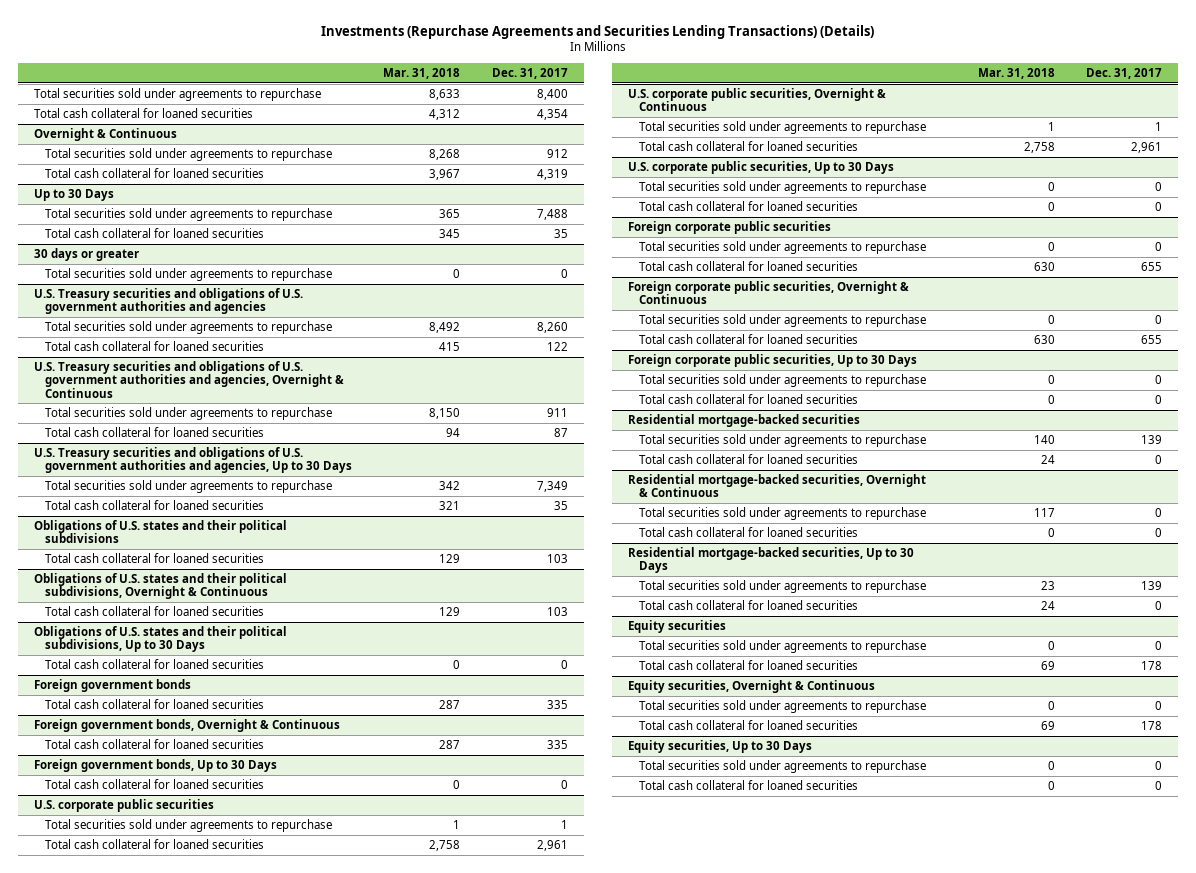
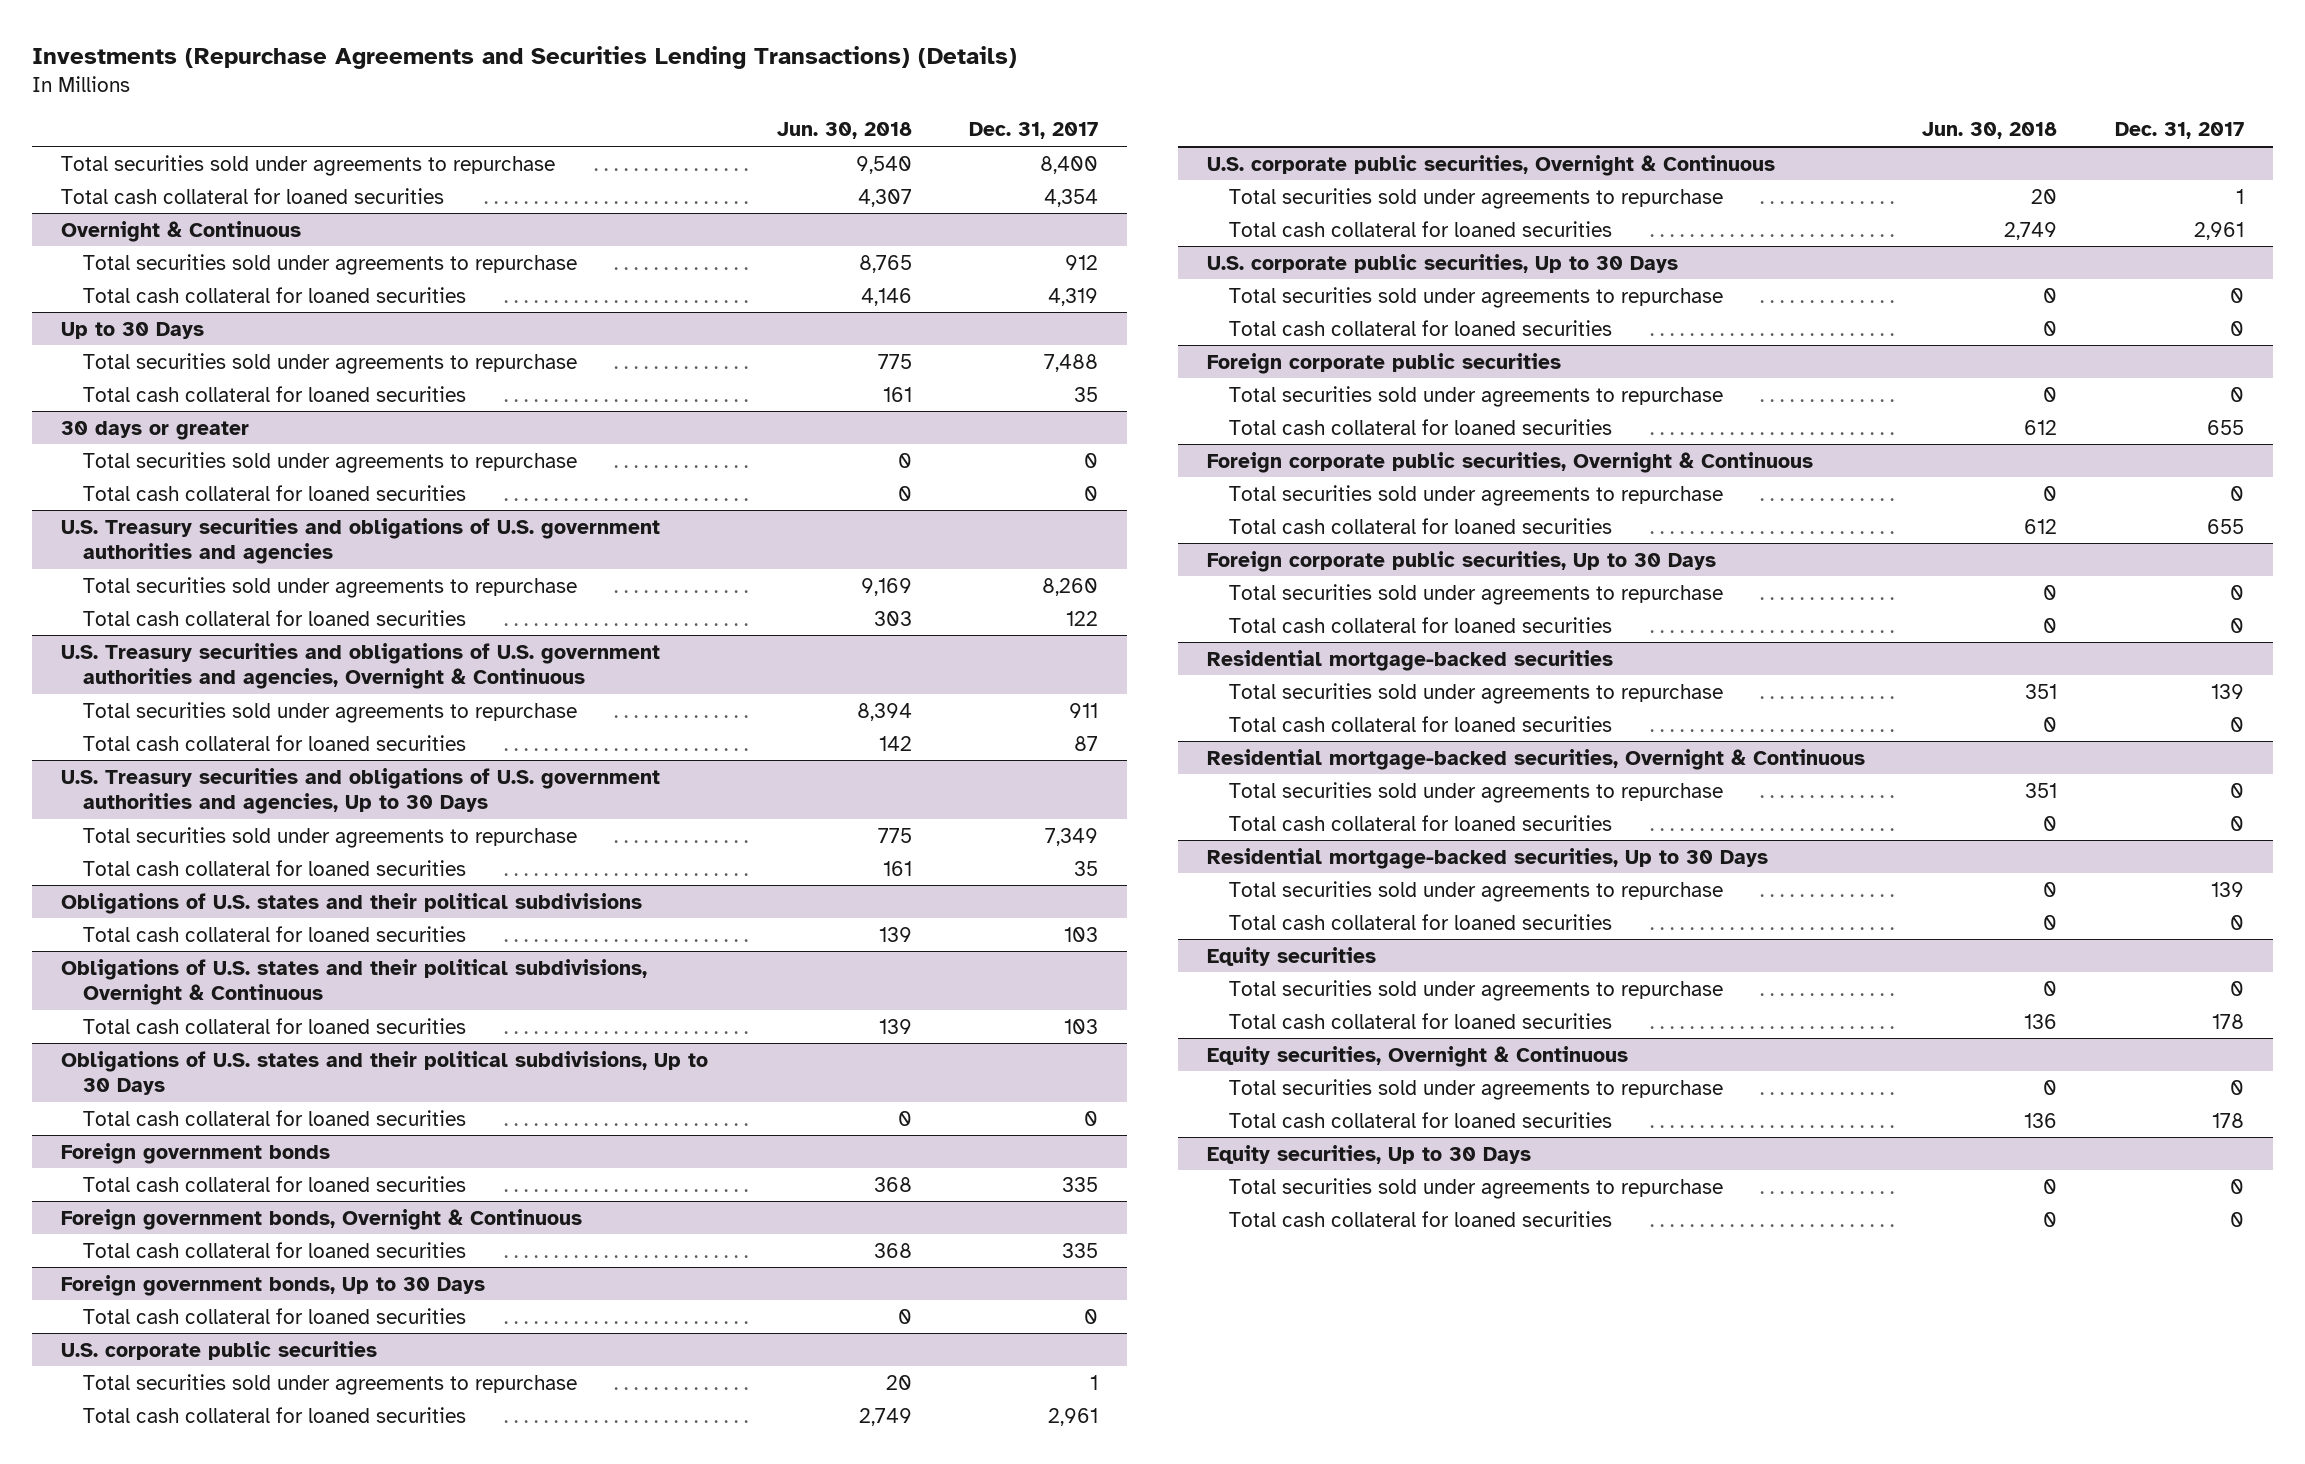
[383,67,461,79] Mar. 31, 2018 -> none
none -> [776,122,912,140] Jun. 30, 2018
none -> [82,484,466,501] Total cash collateral for loaned securities

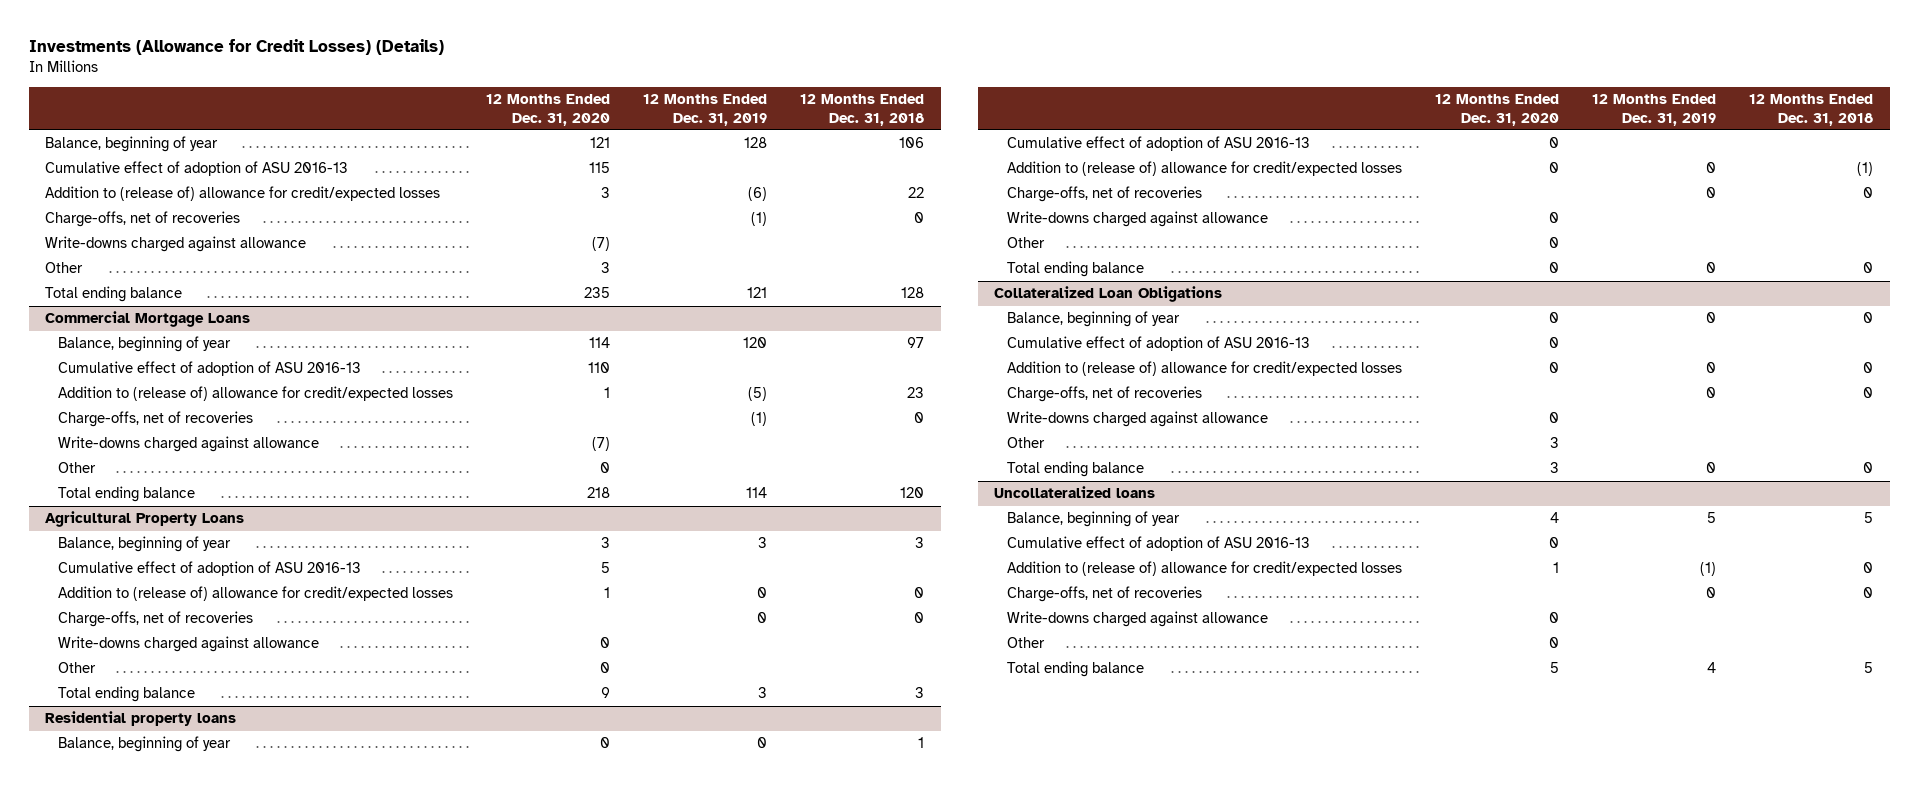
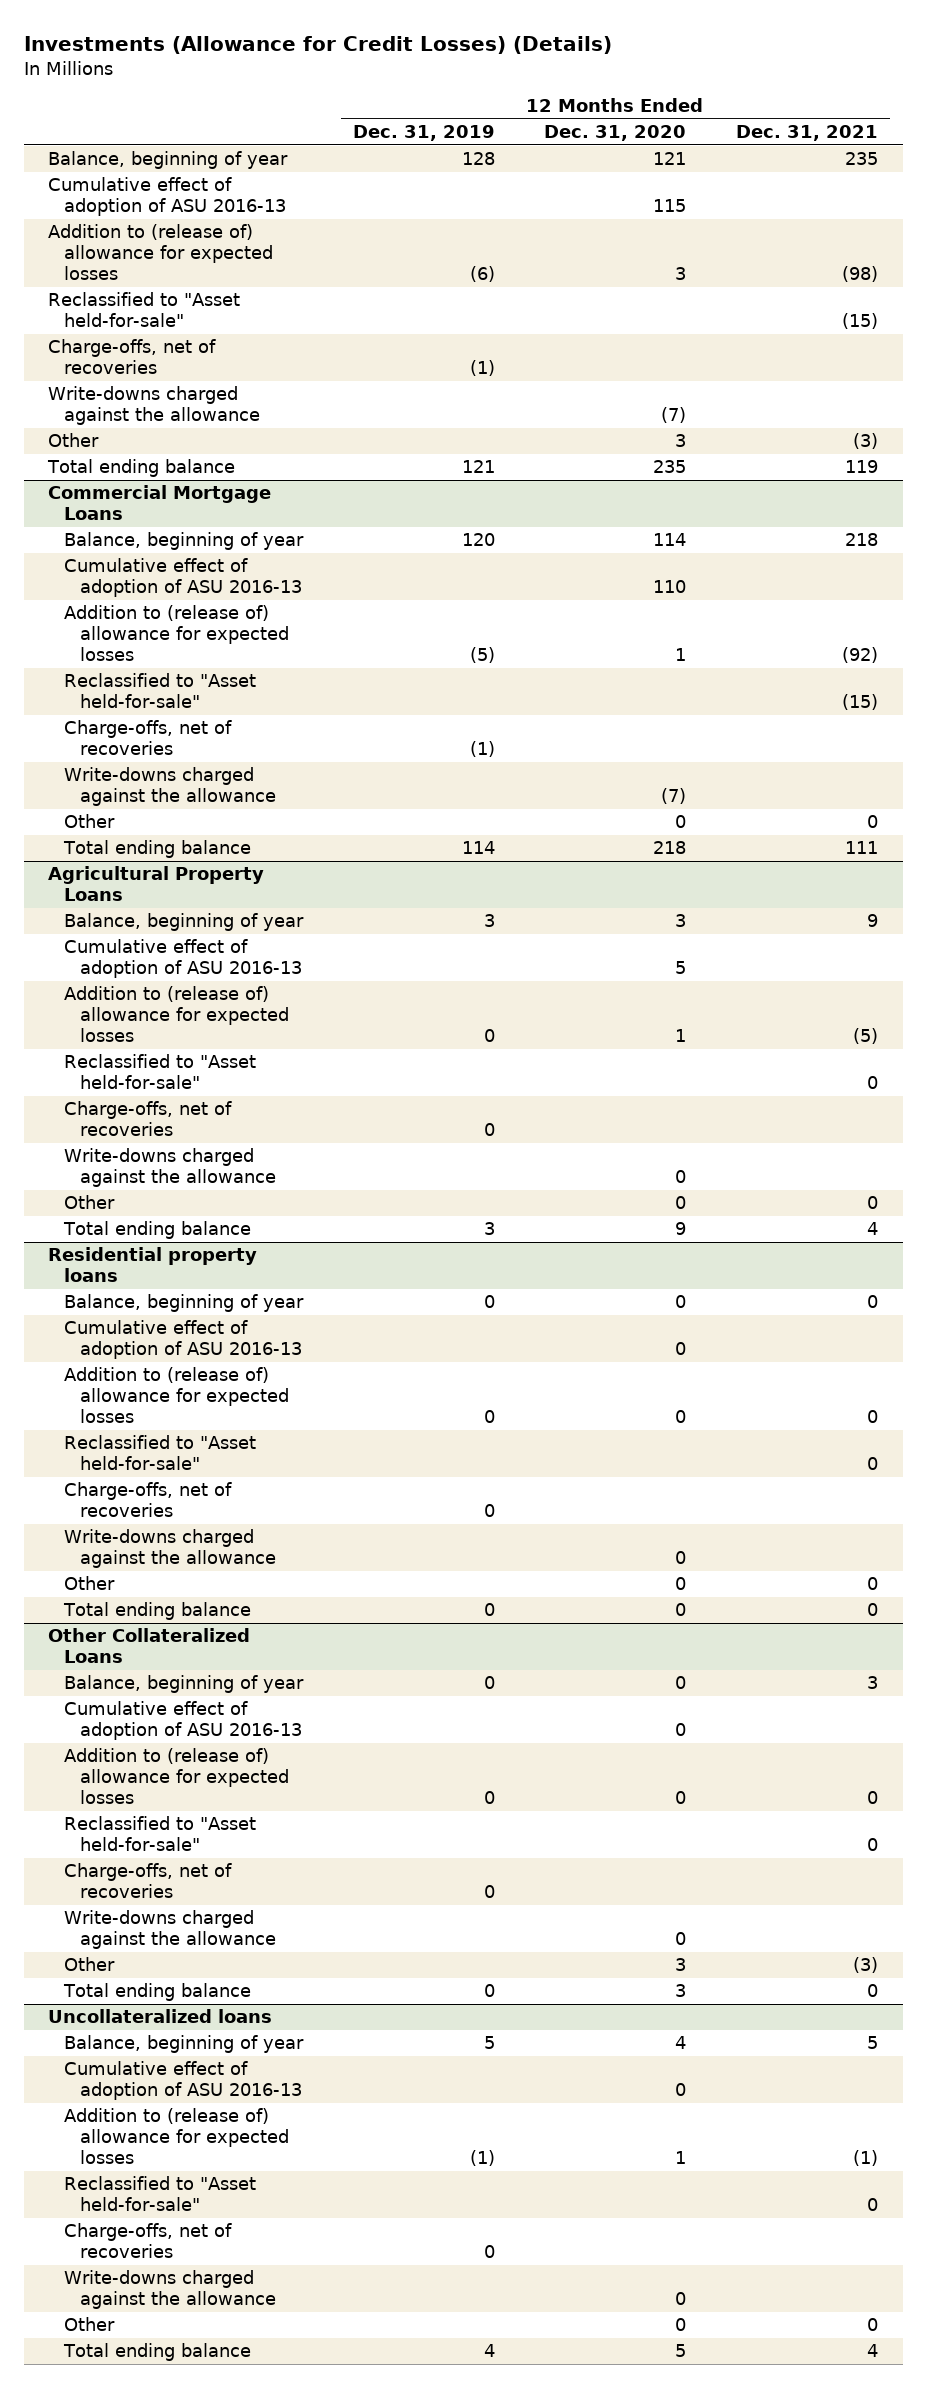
[800,94,925,126] 12 Months Ended Dec. 31, 2018 -> none
none -> [735,124,878,141] Dec. 31, 2021
[45,186,441,202] Addition to (release of) allowance for credit/expected losses -> [48,224,274,281] Addition to (release of) allowance for expected losses
none -> [48,292,241,328] Reclassified to "Asset held-for-sale"
[45,236,307,253] Write-downs charged against allowance -> [48,386,261,426] Write-downs charged against the allowance
[57,386,453,402] Addition to (release of) allowance for credit/expected losses -> [64,605,290,662] Addition to (release of) allowance for expected losses
none -> [64,673,257,709] Reclassified to "Asset held-for-sale"
[57,436,319,453] Write-downs charged against allowance -> [64,767,277,807] Write-downs charged against the allowance
[57,586,453,602] Addition to (release of) allowance for credit/expected losses -> [64,986,290,1043] Addition to (release of) allowance for expected losses
none -> [64,1054,257,1090] Reclassified to "Asset held-for-sale"
[57,636,319,653] Write-downs charged against allowance -> [64,1148,277,1188] Write-downs charged against the allowance
[1007,161,1403,177] Addition to (release of) allowance for credit/expected losses -> [64,1367,290,1424] Addition to (release of) allowance for expected losses
none -> [64,1435,257,1471] Reclassified to "Asset held-for-sale"
[1007,211,1269,228] Write-downs charged against allowance -> [64,1529,277,1569] Write-downs charged against the allowance
[994,286,1223,303] Collateralized Loan Obligations -> [48,1628,251,1664] Other Collateralized Loans
[1007,361,1403,377] Addition to (release of) allowance for credit/expected losses -> [64,1748,290,1805] Addition to (release of) allowance for expected losses
none -> [64,1816,257,1852] Reclassified to "Asset held-for-sale"
[1007,411,1269,428] Write-downs charged against allowance -> [64,1910,277,1950] Write-downs charged against the allowance
[1007,561,1403,577] Addition to (release of) allowance for credit/expected losses -> [64,2108,290,2165] Addition to (release of) allowance for expected losses
none -> [64,2176,257,2212] Reclassified to "Asset held-for-sale"
[1007,611,1269,628] Write-downs charged against allowance -> [64,2270,277,2310] Write-downs charged against the allowance

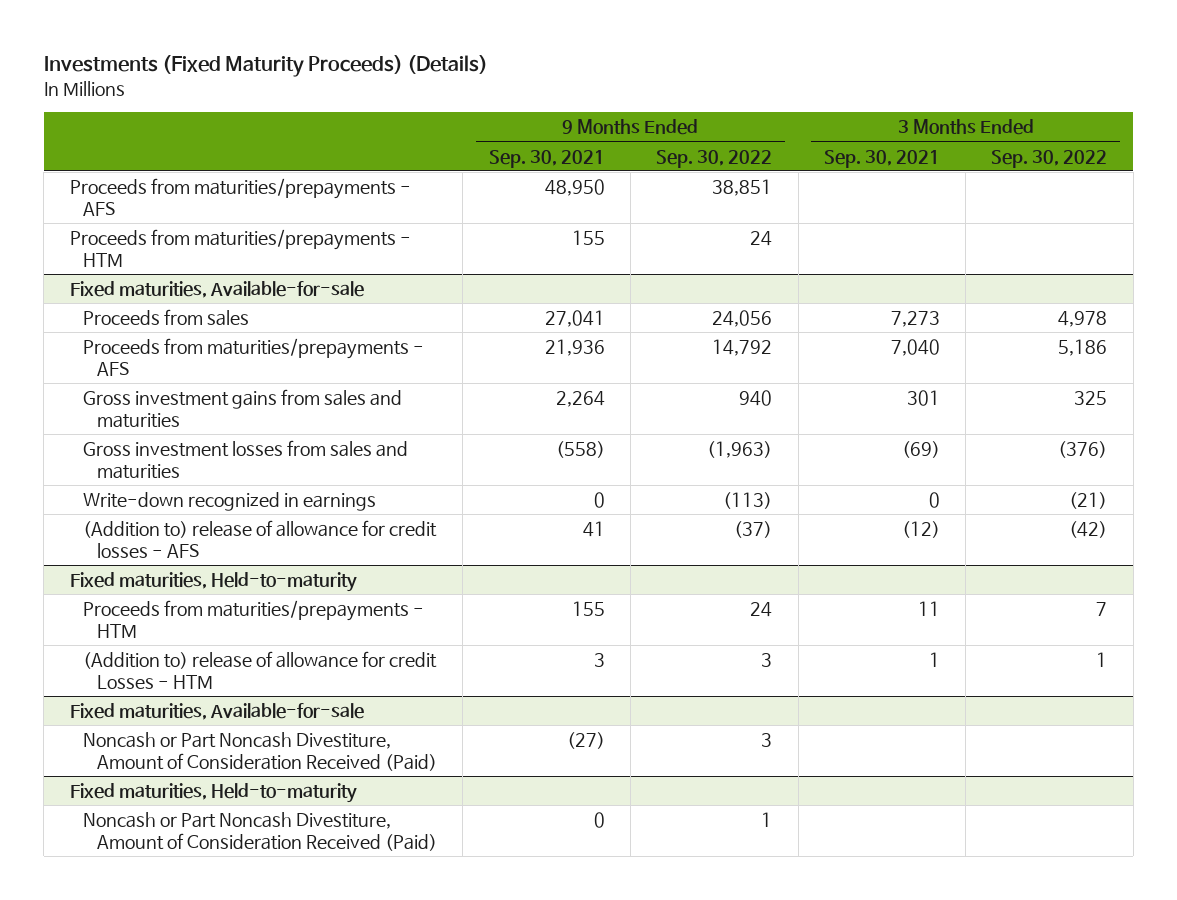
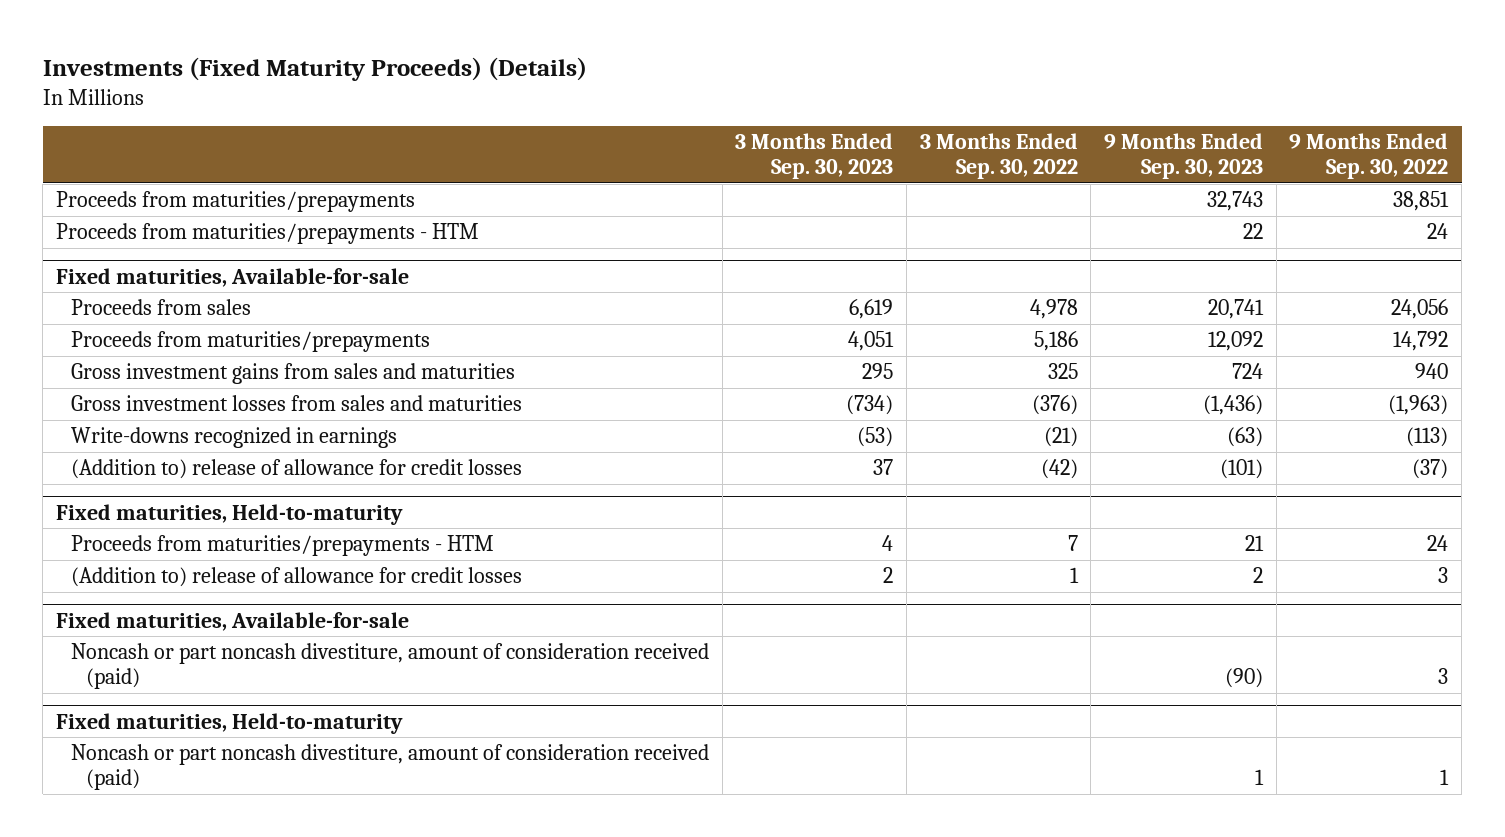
[488,149,605,168] Sep. 30, 2021 -> none
[823,149,940,168] Sep. 30, 2021 -> none
none -> [735,133,894,179] 3 Months Ended Sep. 30, 2023
none -> [1104,133,1264,179] 9 Months Ended Sep. 30, 2023
[69,177,411,216] Proceeds from maturities/prepayments - AFS -> [56,191,416,213] Proceeds from maturities/prepayments
[83,337,425,376] Proceeds from maturities/prepayments - AFS -> [71,331,431,353] Proceeds from maturities/prepayments
[83,491,377,511] Write-down recognized in earnings -> [71,427,398,449] Write-downs recognized in earnings
[83,519,438,558] (Addition to) release of allowance for credit losses - AFS -> [71,459,523,480] (Addition to) release of allowance for credit losses
[83,650,438,689] (Addition to) release of allowance for credit Losses - HTM -> [71,567,523,588] (Addition to) release of allowance for credit losses
[83,731,438,771] Noncash or Part Noncash Divestiture, Amount of Consideration Received (Paid) -> [71,643,710,689] Noncash or part noncash divestiture, amount of consideration received (paid)
[83,811,438,851] Noncash or Part Noncash Divestiture, Amount of Consideration Received (Paid) -> [71,744,710,790] Noncash or part noncash divestiture, amount of consideration received (paid)

